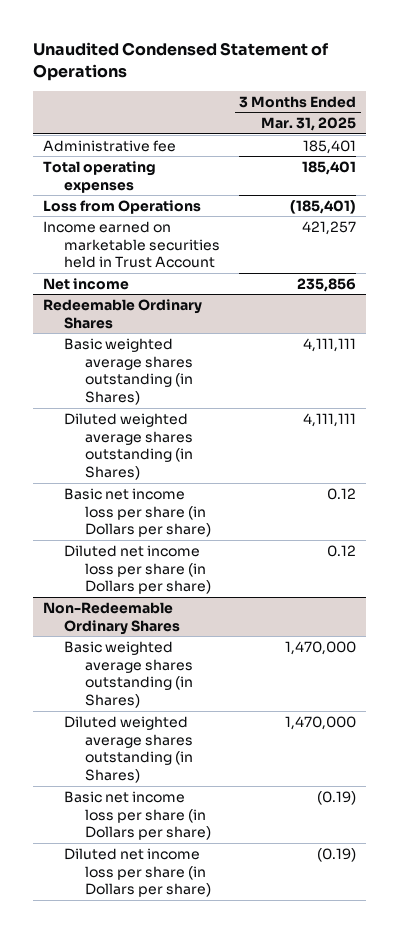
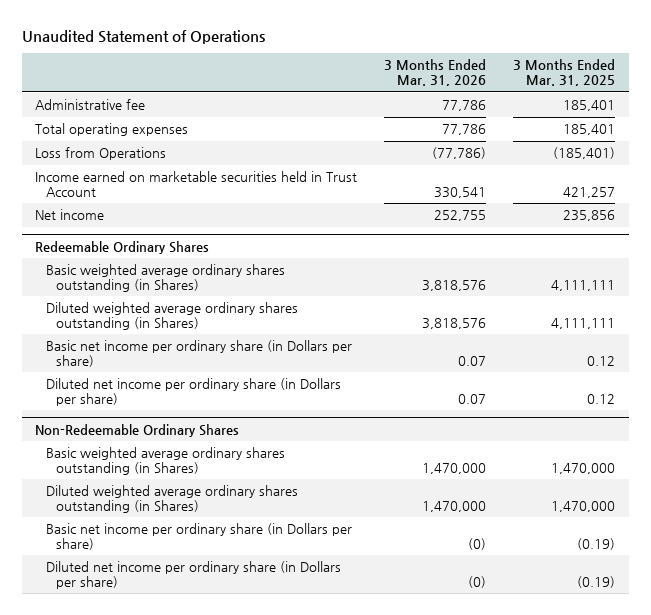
[33,42,330,82] Unaudited Condensed Statement of Operations -> [21,29,265,44] Unaudited Statement of Operations
none -> [384,59,487,87] 3 Months Ended Mar. 31, 2026
[63,337,193,406] Basic weighted average shares outstanding (in Shares) -> [45,264,285,292] Basic weighted average ordinary shares outstanding (in Shares)
[63,412,193,481] Diluted weighted average shares outstanding (in Shares) -> [45,302,298,330] Diluted weighted average ordinary shares outstanding (in Shares)
[63,487,211,538] Basic net income loss per share (in Dollars per share) -> [45,340,352,367] Basic net income per ordinary share (in Dollars per share)
[63,544,211,595] Diluted net income loss per share (in Dollars per share) -> [45,378,341,406] Diluted net income per ordinary share (in Dollars per share)
[63,640,193,709] Basic weighted average shares outstanding (in Shares) -> [45,447,285,475] Basic weighted average ordinary shares outstanding (in Shares)
[63,715,193,784] Diluted weighted average shares outstanding (in Shares) -> [45,485,298,513] Diluted weighted average ordinary shares outstanding (in Shares)
[63,790,211,841] Basic net income loss per share (in Dollars per share) -> [45,523,352,550] Basic net income per ordinary share (in Dollars per share)
[63,847,211,898] Diluted net income loss per share (in Dollars per share) -> [45,561,341,589] Diluted net income per ordinary share (in Dollars per share)

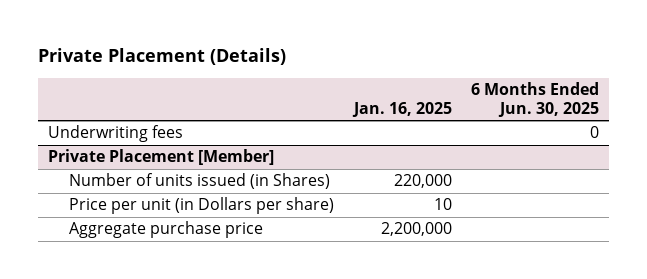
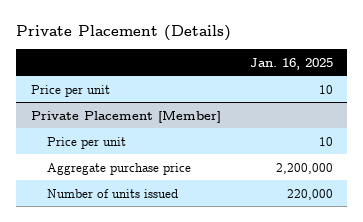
[471,82,600,117] 6 Months Ended Jun. 30, 2025 -> none
[47,125,183,143] Underwriting fees -> none
none -> [30,84,110,97] Price per unit
[69,173,331,190] Number of units issued (in Shares) -> none
[69,197,335,215] Price per unit (in Dollars per share) -> [46,136,126,149] Price per unit
none -> [46,188,178,198] Number of units issued

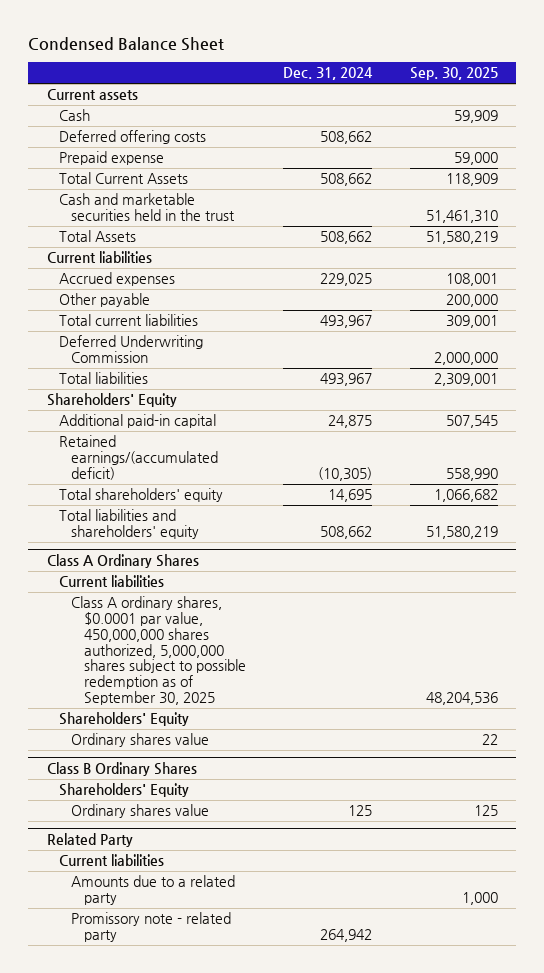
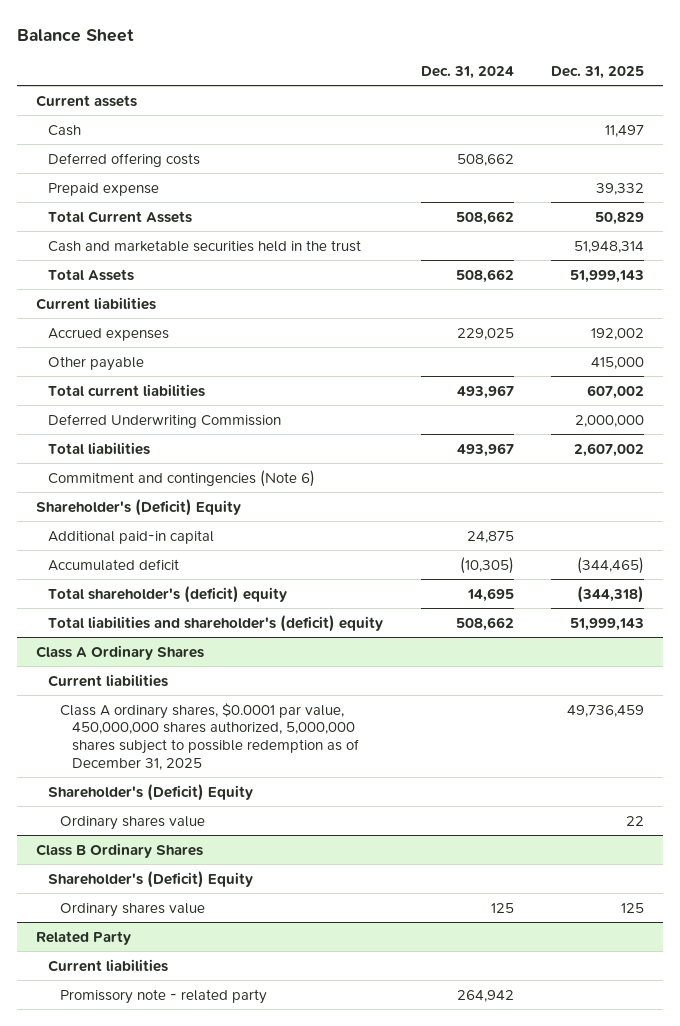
[27,36,224,51] Condensed Balance Sheet -> [17,29,135,43] Balance Sheet
[409,67,498,81] Sep. 30, 2025 -> none
none -> [551,65,645,79] Dec. 31, 2025
none -> [48,469,316,487] Commitment and contingencies (Note 6)
[46,393,177,408] Shareholders' Equity -> [36,498,242,516] Shareholder's (Deficit) Equity
[58,435,219,480] Retained earnings/(accumulated deficit) -> [48,558,180,571] Accumulated deficit
[58,488,223,503] Total shareholders' equity -> [48,585,288,603] Total shareholder's (deficit) equity
[58,509,200,540] Total liabilities and shareholders' equity -> [48,614,384,632] Total liabilities and shareholder's (deficit) equity
[71,596,246,705] Class A ordinary shares, $0.0001 par value, 450,000,000 shares authorized, 5,000,000 shares subject to possible redemption as of September 30, 2025 -> [59,702,359,770] Class A ordinary shares, $0.0001 par value, 450,000,000 shares authorized, 5,000,000 shares subject to possible redemption as of December 31, 2025
[58,712,189,727] Shareholders' Equity -> [48,783,254,801] Shareholder's (Deficit) Equity
[58,783,189,798] Shareholders' Equity -> [48,870,254,888] Shareholder's (Deficit) Equity
[71,875,236,906] Amounts due to a related party -> none

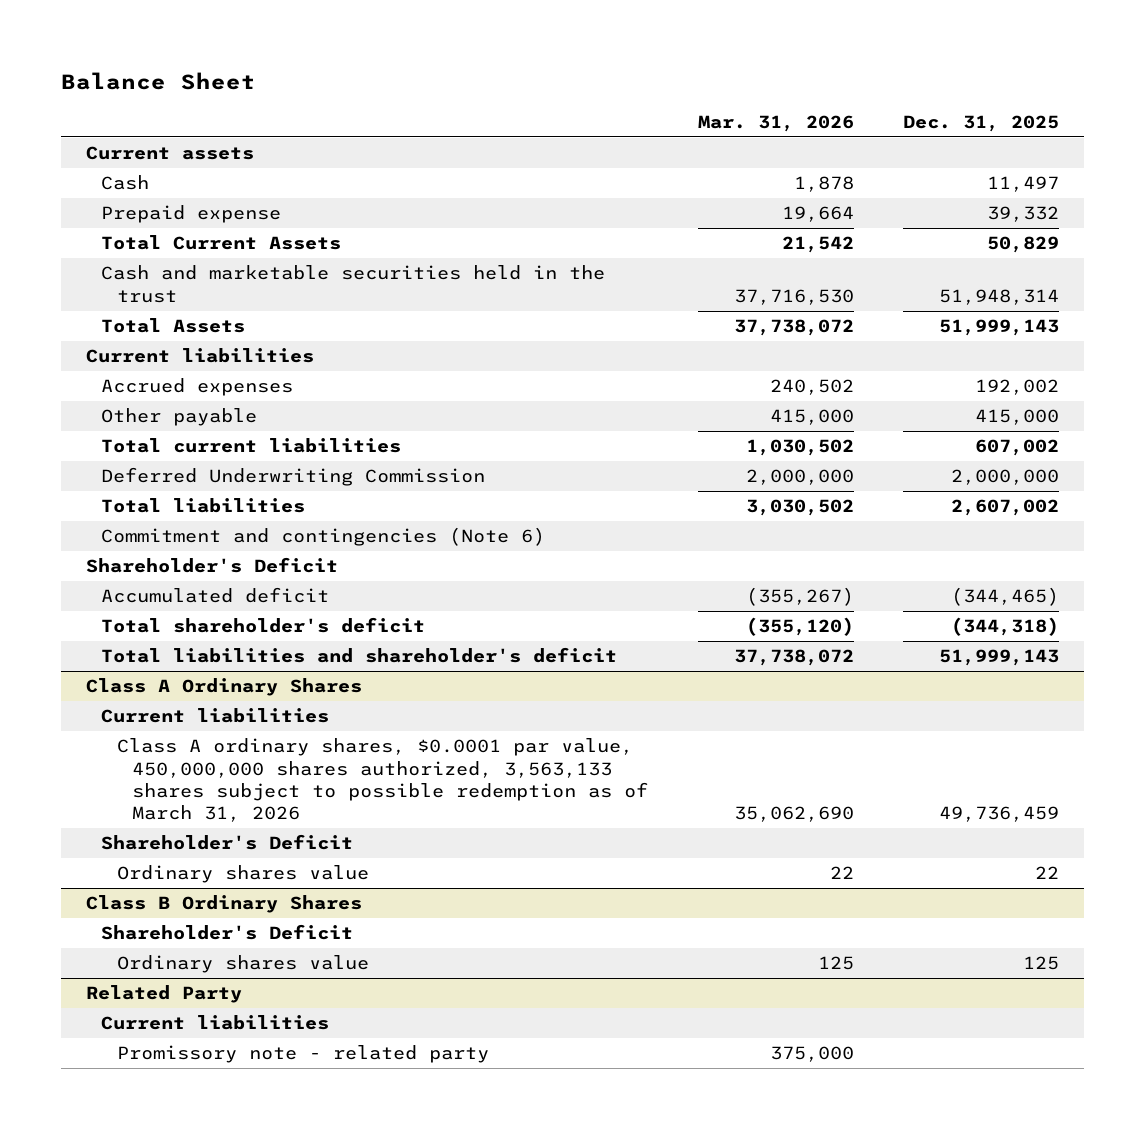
[420,65,514,79] Dec. 31, 2024 -> none
none -> [697,114,854,132] Mar. 31, 2026
[48,152,201,167] Deferred offering costs -> none
[48,529,215,544] Additional paid-in capital -> none
[36,498,242,516] Shareholder's (Deficit) Equity -> [85,557,338,574] Shareholder's Deficit
[48,585,288,603] Total shareholder's (deficit) equity -> [101,617,426,634] Total shareholder's deficit
[48,614,384,632] Total liabilities and shareholder's (deficit) equity -> [101,647,618,664] Total liabilities and shareholder's deficit
[59,702,359,770] Class A ordinary shares, $0.0001 par value, 450,000,000 shares authorized, 5,000,000 shares subject to possible redemption as of December 31, 2025 -> [116,738,649,823] Class A ordinary shares, $0.0001 par value, 450,000,000 shares authorized, 3,563,133 shares subject to possible redemption as of March 31, 2026
[48,783,254,801] Shareholder's (Deficit) Equity -> [101,834,354,851] Shareholder's Deficit
[48,870,254,888] Shareholder's (Deficit) Equity -> [101,924,354,941] Shareholder's Deficit

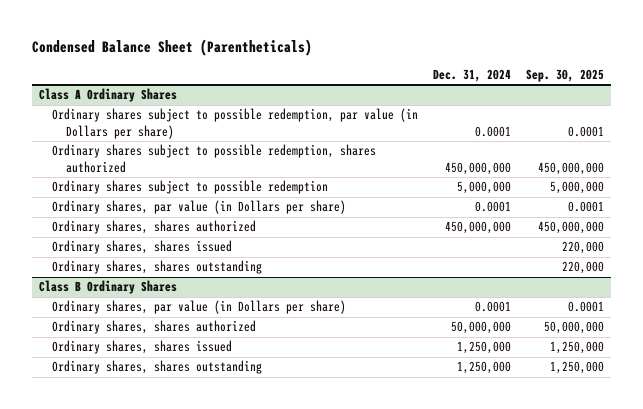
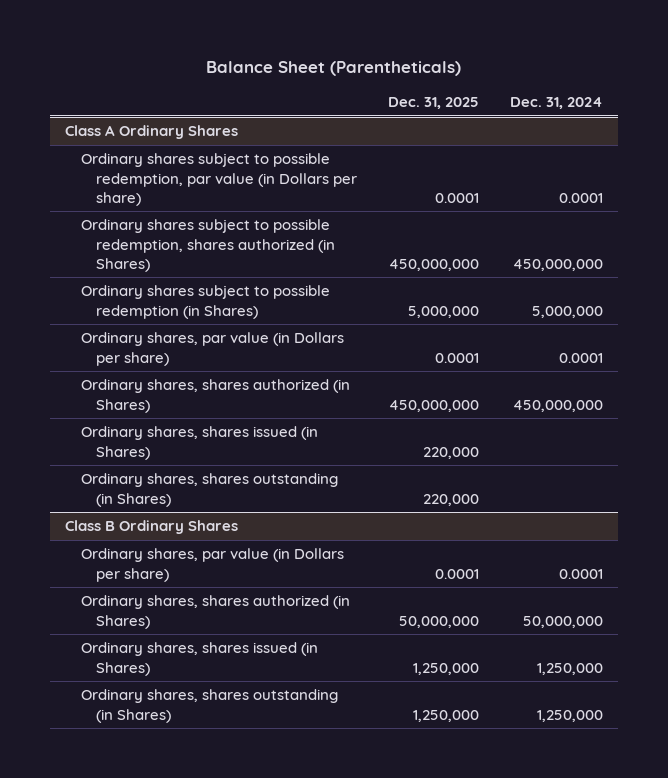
[31,38,312,56] Condensed Balance Sheet (Parentheticals) -> [205,61,461,77] Balance Sheet (Parentheticals)
[525,69,604,83] Sep. 30, 2025 -> none
none -> [388,97,480,110] Dec. 31, 2025
[52,144,377,173] Ordinary shares subject to possible redemption, shares authorized -> [80,219,336,272] Ordinary shares subject to possible redemption, shares authorized (in Shares)
[52,180,329,195] Ordinary shares subject to possible redemption -> [80,285,330,319] Ordinary shares subject to possible redemption (in Shares)
[52,220,257,235] Ordinary shares, shares authorized -> [80,379,350,413] Ordinary shares, shares authorized (in Shares)
[52,240,233,255] Ordinary shares, shares issued -> [80,426,318,460] Ordinary shares, shares issued (in Shares)
[52,260,263,275] Ordinary shares, shares outstanding -> [80,473,338,507] Ordinary shares, shares outstanding (in Shares)
[52,320,257,335] Ordinary shares, shares authorized -> [80,595,350,629] Ordinary shares, shares authorized (in Shares)
[52,340,233,355] Ordinary shares, shares issued -> [80,642,318,676] Ordinary shares, shares issued (in Shares)
[52,360,263,375] Ordinary shares, shares outstanding -> [80,689,338,723] Ordinary shares, shares outstanding (in Shares)

